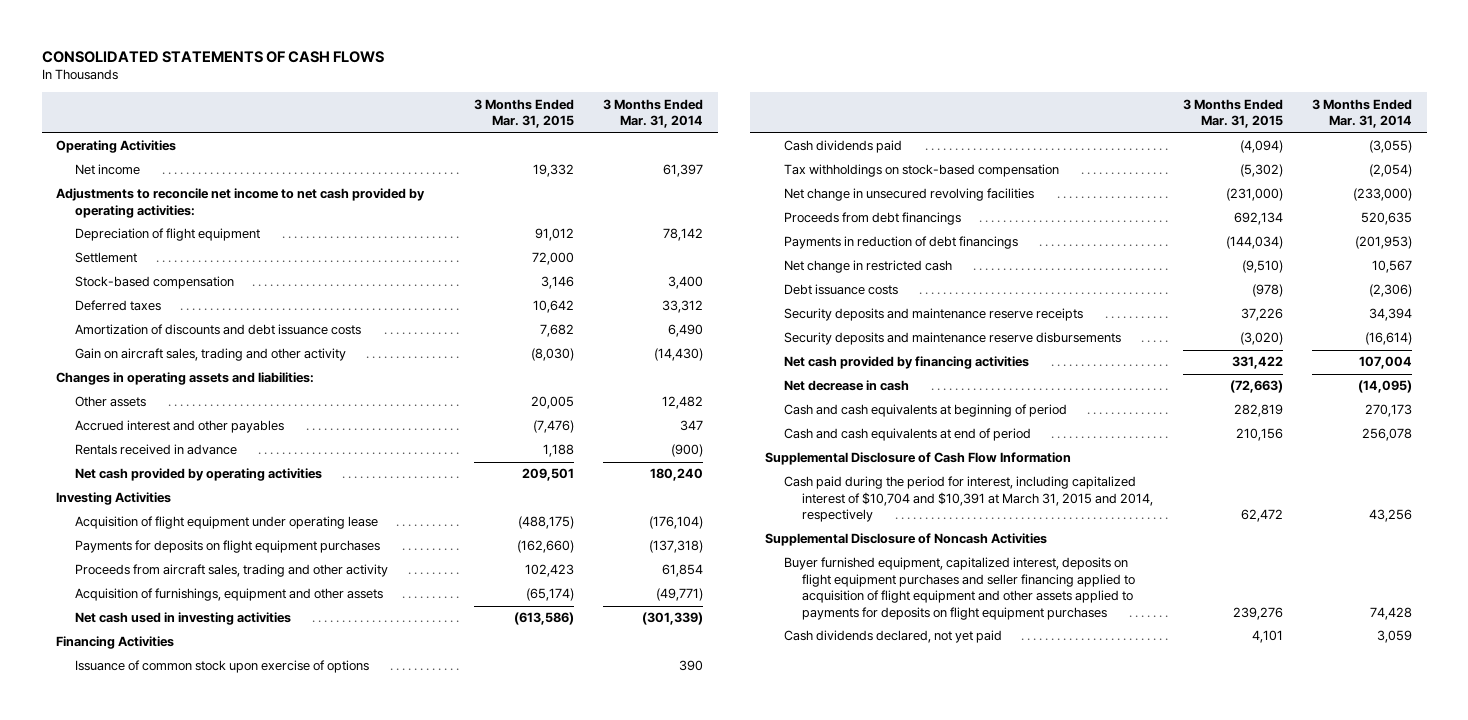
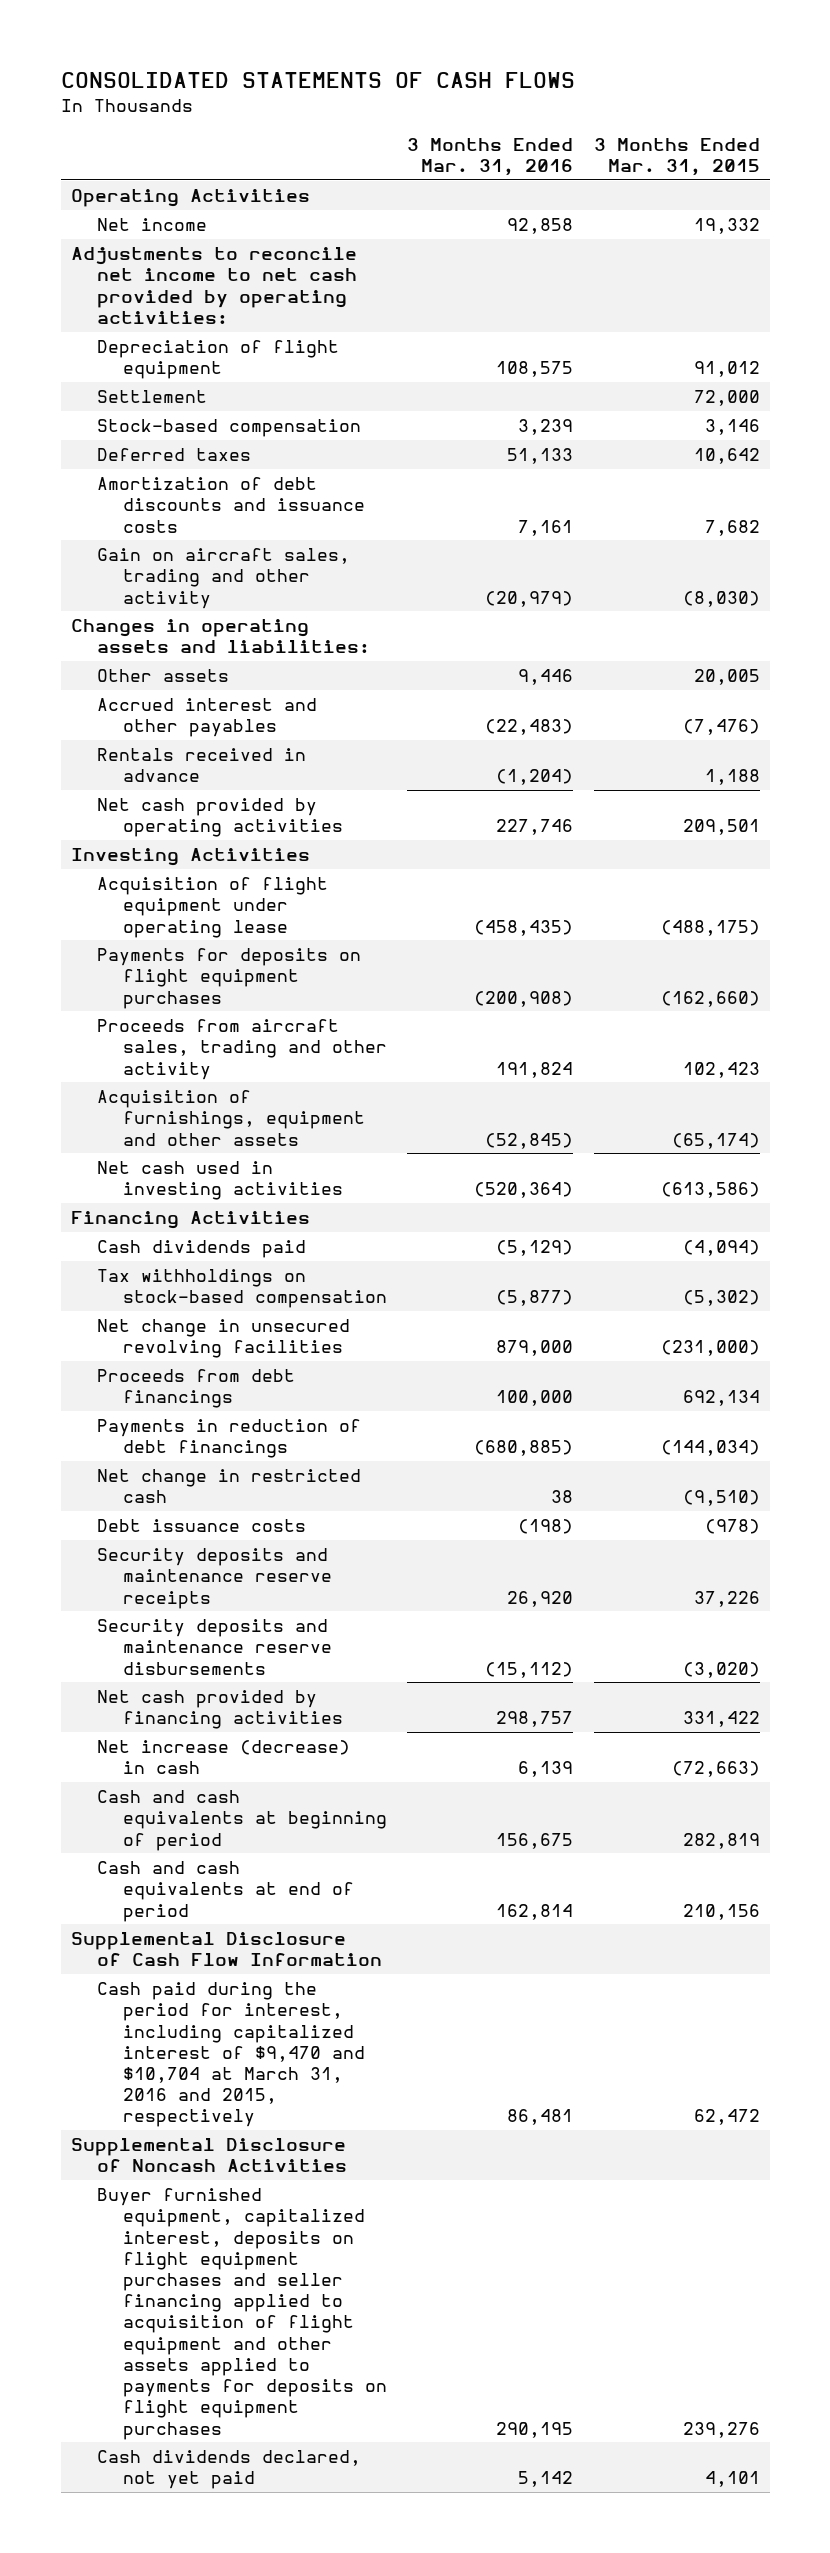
[603,98,704,129] 3 Months Ended Mar. 31, 2014 -> none
none -> [407,137,574,177] 3 Months Ended Mar. 31, 2016
[74,324,361,336] Amortization of discounts and debt issuance costs -> [97,477,366,533] Amortization of debt discounts and issuance costs
[74,660,369,674] Issuance of common stock upon exercise of options -> none
[783,380,909,392] Net decrease in cash -> [97,1740,351,1775] Net increase (decrease) in cash
[783,476,1154,523] Cash paid during the period for interest, including capitalized interest of $10,704 and $10,391 at March 31, 2015 and 2014, respectively -> [97,1982,366,2128] Cash paid during the period for interest, including capitalized interest of $9,470 and $10,704 at March 31, 2016 and 2015, respectively

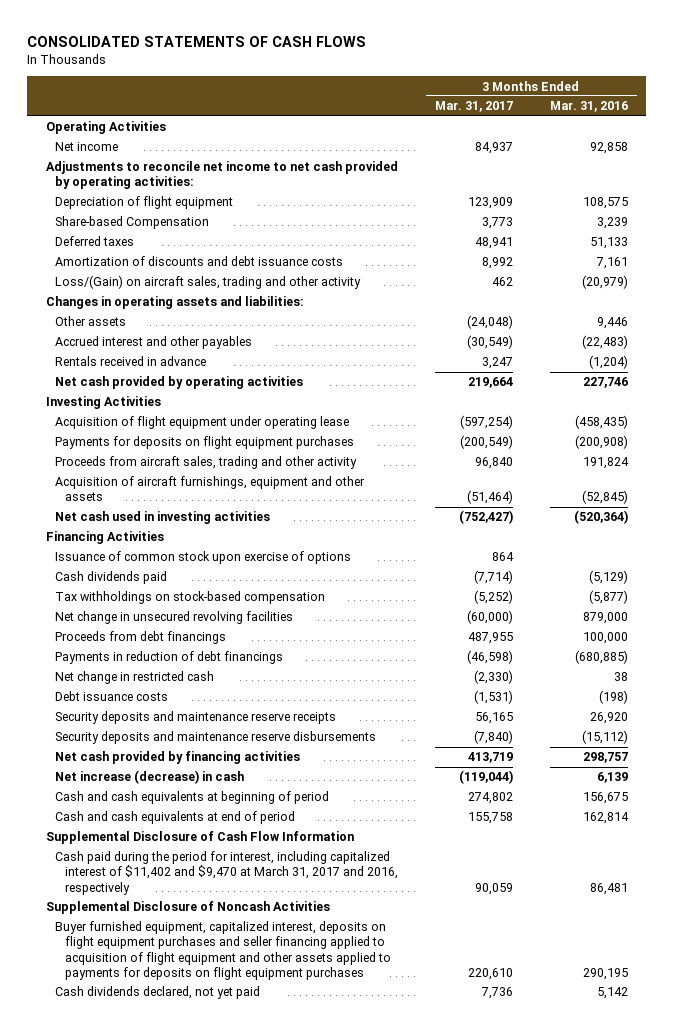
[593,137,760,177] 3 Months Ended Mar. 31, 2015 -> none
none -> [434,101,513,113] Mar. 31, 2017
[97,390,208,404] Settlement -> none
[97,419,362,438] Stock-based compensation -> [55,216,210,230] Share-based Compensation
[97,477,366,533] Amortization of debt discounts and issuance costs -> [55,256,344,267] Amortization of discounts and debt issuance costs
[97,548,351,609] Gain on aircraft sales, trading and other activity -> [55,275,362,290] Loss/(Gain) on aircraft sales, trading and other activity
[97,1090,366,1146] Acquisition of furnishings, equipment and other assets -> [55,476,366,502] Acquisition of aircraft furnishings, equipment and other assets
none -> [55,551,352,565] Issuance of common stock upon exercise of options
[97,1982,366,2128] Cash paid during the period for interest, including capitalized interest of $9,470 and $10,704 at March 31, 2016 and 2015, respectively -> [55,851,399,895] Cash paid during the period for interest, including capitalized interest of $11,402 and $9,470 at March 31, 2017 and 2016, respectively

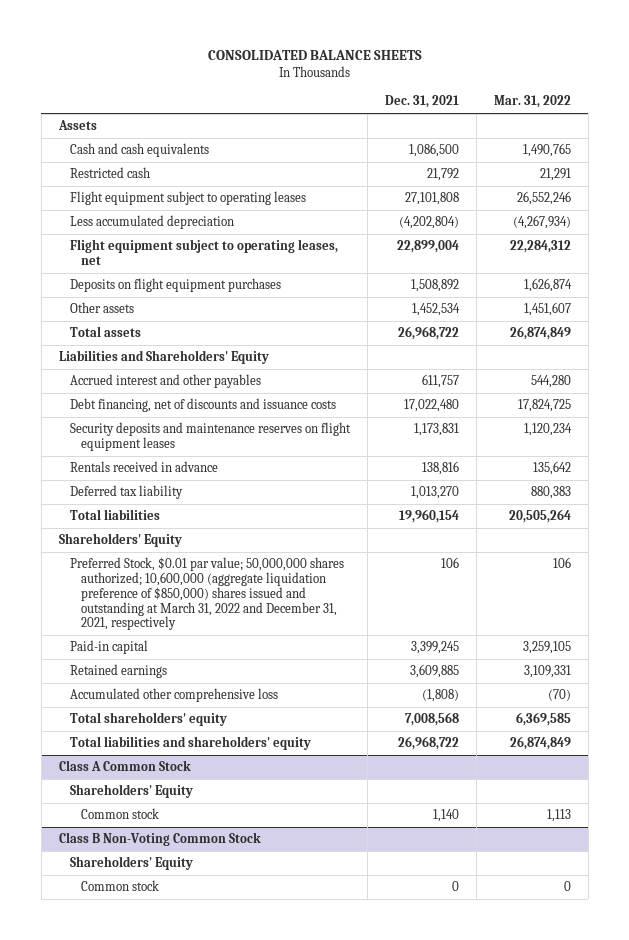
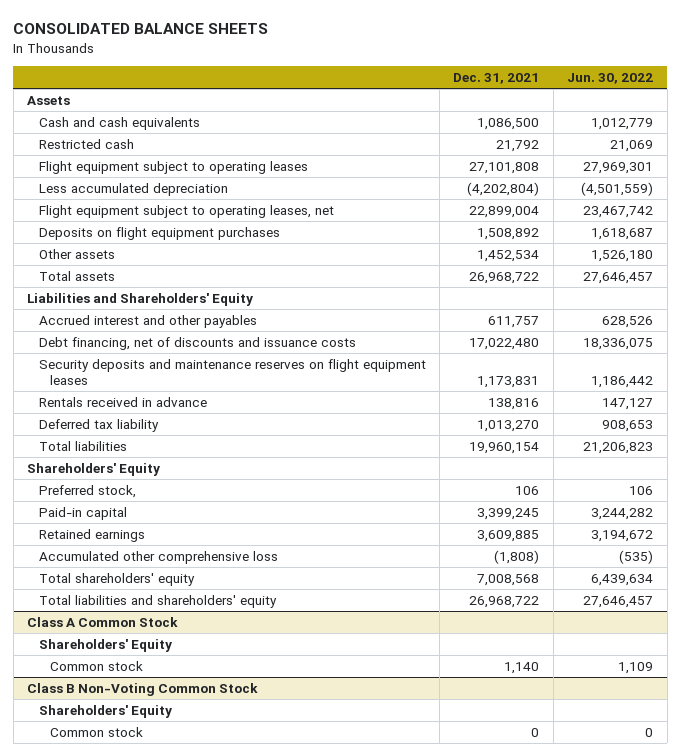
[493,95,571,109] Mar. 31, 2022 -> none
none -> [567,73,654,85] Jun. 30, 2022
[69,557,344,631] Preferred Stock, $0.01 par value; 50,000,000 shares authorized; 10,600,000 (aggregate liquidation preference of $850,000) shares issued and outstanding at March 31, 2022 and December 31, 2021, respectively -> [38,484,136,498] Preferred stock,

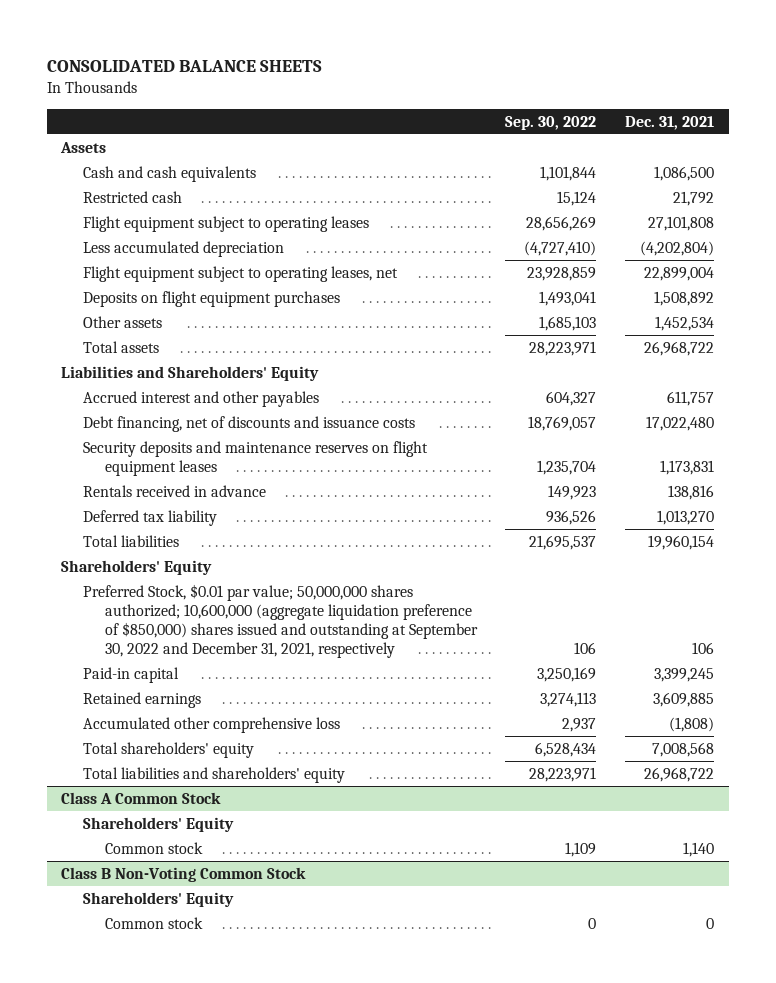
[567,73,654,85] Jun. 30, 2022 -> none
none -> [505,115,597,130] Sep. 30, 2022
[38,484,136,498] Preferred stock, -> [83,583,478,659] Preferred Stock, $0.01 par value; 50,000,000 shares authorized; 10,600,000 (aggregate liquidation preference of $850,000) shares issued and outstanding at September 30, 2022 and December 31, 2021, respectively

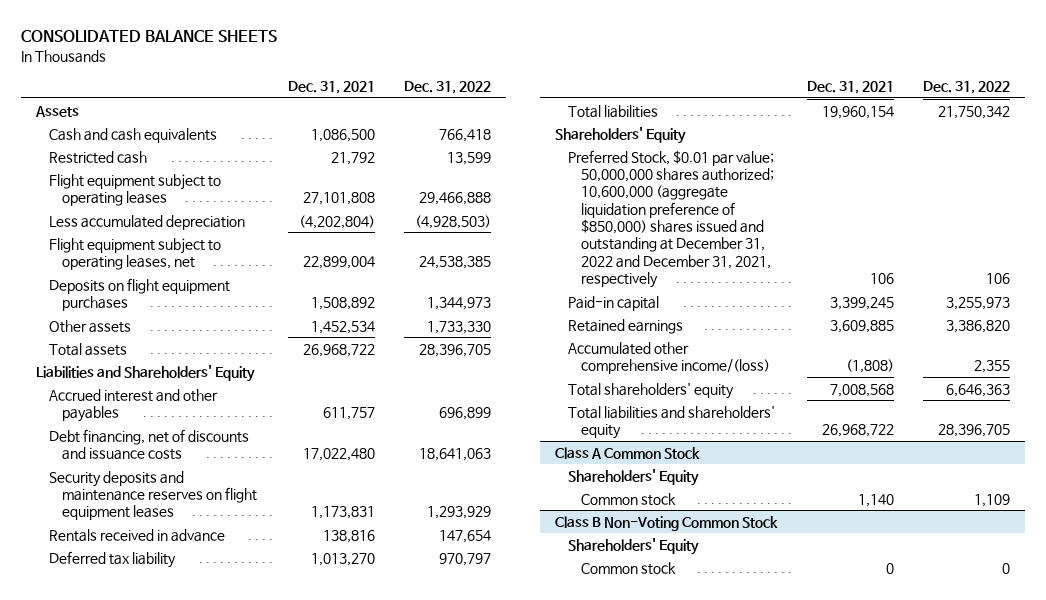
[505,115,597,130] Sep. 30, 2022 -> none
none -> [404,80,492,94] Dec. 31, 2022
[83,583,478,659] Preferred Stock, $0.01 par value; 50,000,000 shares authorized; 10,600,000 (aggregate liquidation preference of $850,000) shares issued and outstanding at September 30, 2022 and December 31, 2021, respectively -> [567,149,774,289] Preferred Stock, $0.01 par value; 50,000,000 shares authorized; 10,600,000 (aggregate liquidation preference of $850,000) shares issued and outstanding at December 31, 2022 and December 31, 2021, respectively
[83,716,341,733] Accumulated other comprehensive loss -> [567,341,770,374] Accumulated other comprehensive income/(loss)

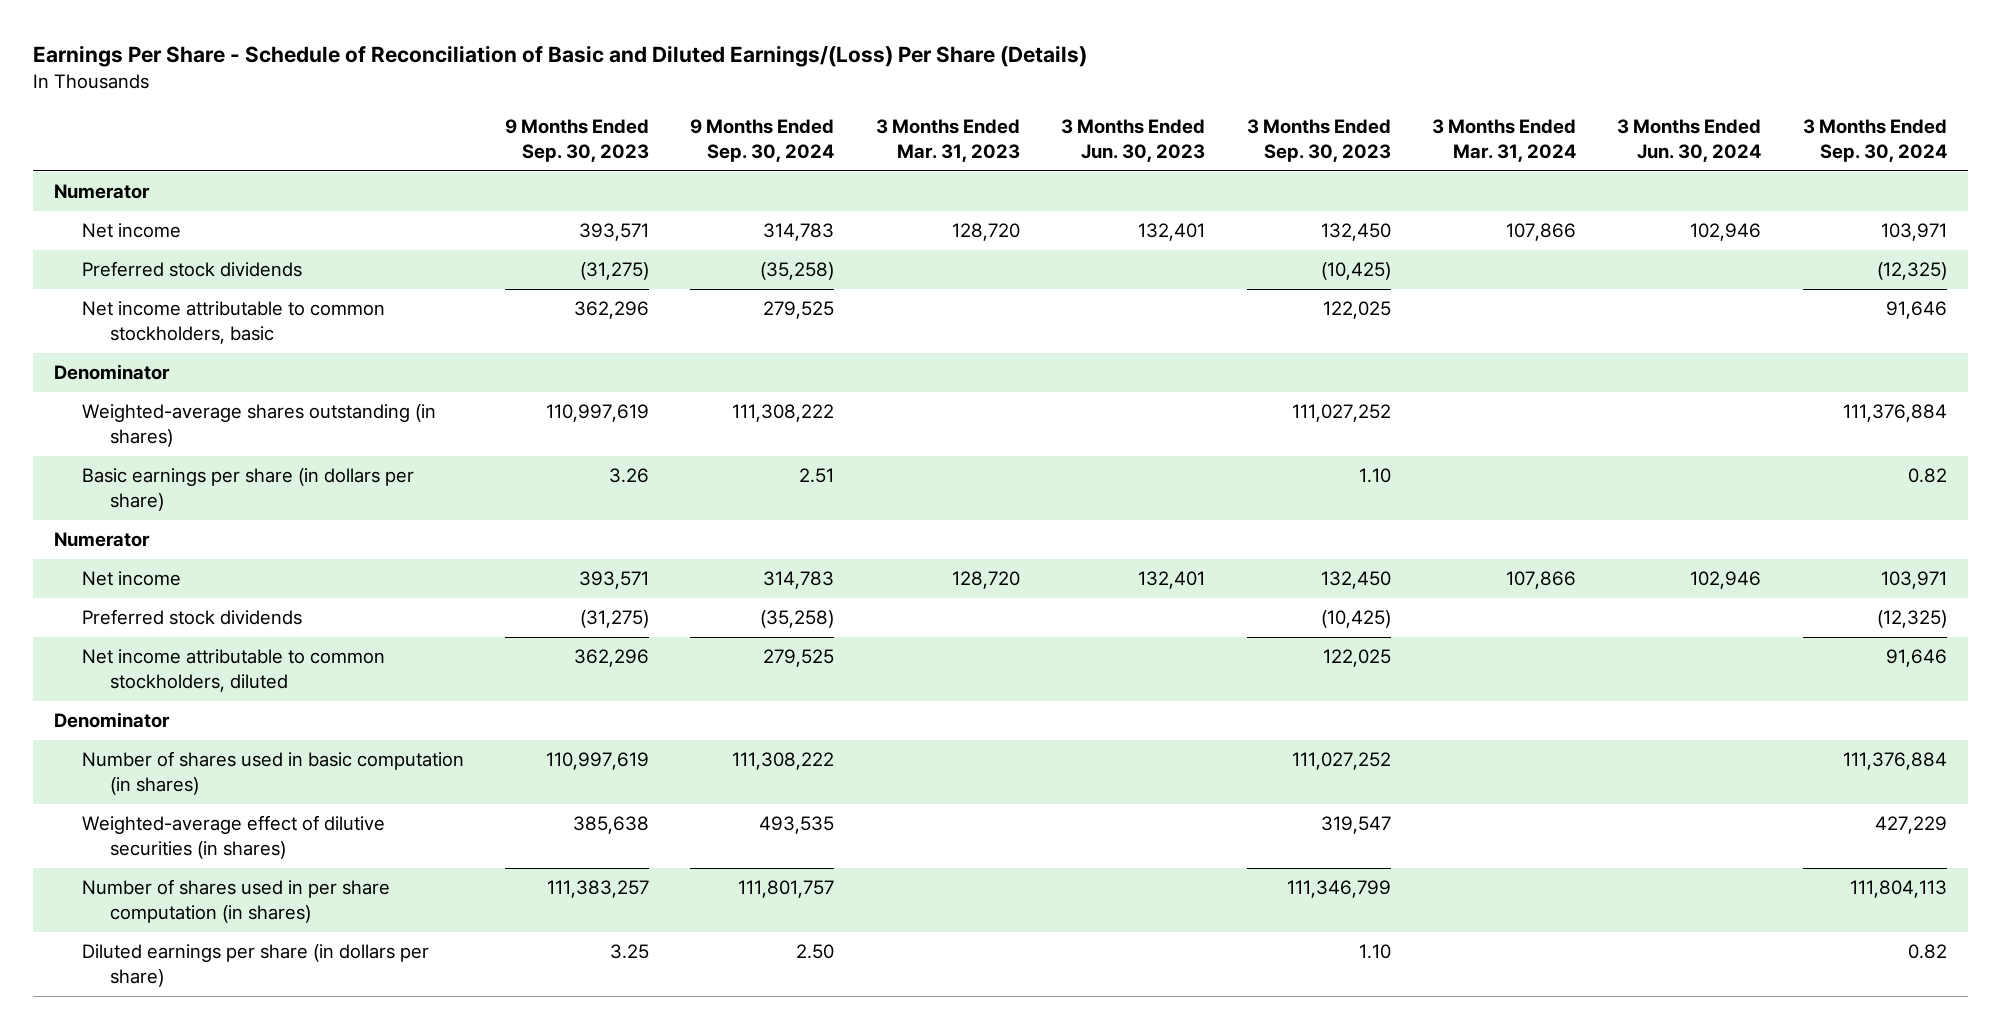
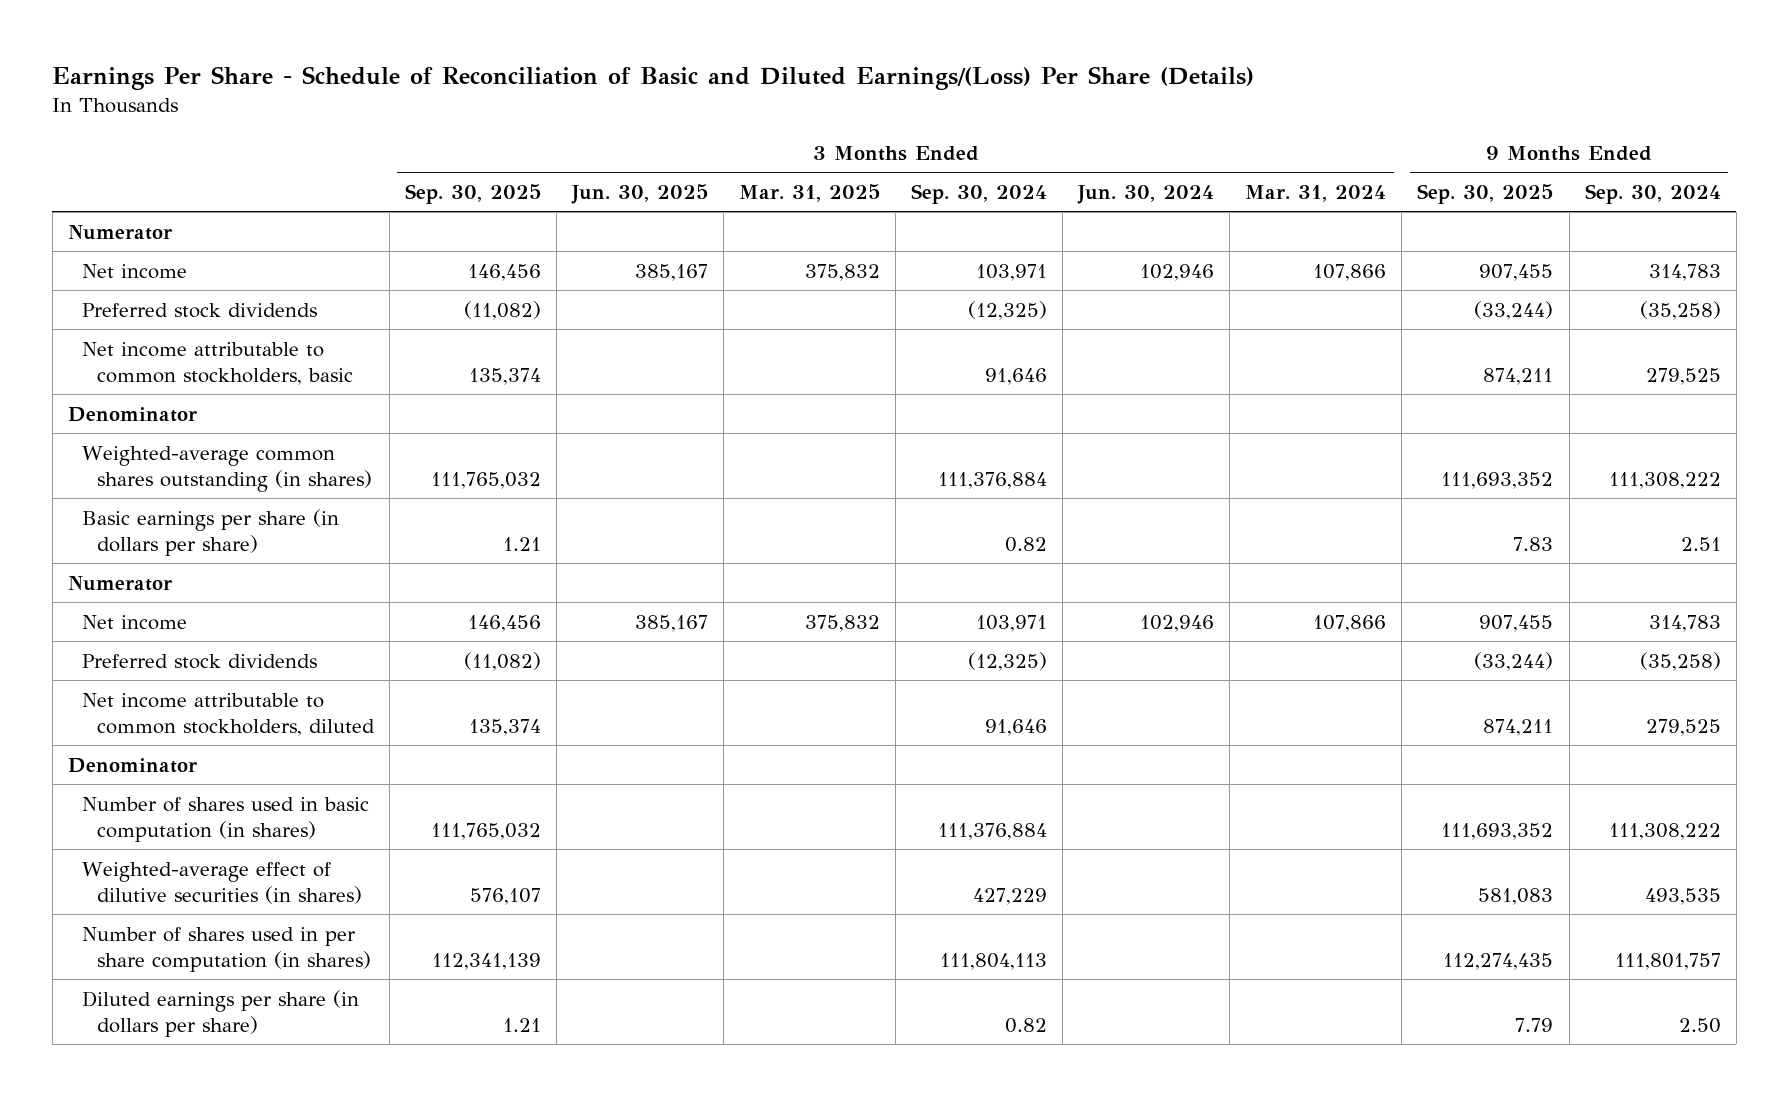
[505,119,650,162] 9 Months Ended Sep. 30, 2023 -> none
[875,119,1020,162] 3 Months Ended Mar. 31, 2023 -> none
[1061,119,1206,162] 3 Months Ended Jun. 30, 2023 -> none
[1246,119,1391,162] 3 Months Ended Sep. 30, 2023 -> none
none -> [404,183,541,204] Sep. 30, 2025
none -> [570,183,708,204] Jun. 30, 2025
none -> [739,183,881,202] Mar. 31, 2025
none -> [1417,183,1554,204] Sep. 30, 2025
[81,404,436,447] Weighted-average shares outstanding (in shares) -> [82,445,372,492] Weighted-average common shares outstanding (in shares)

